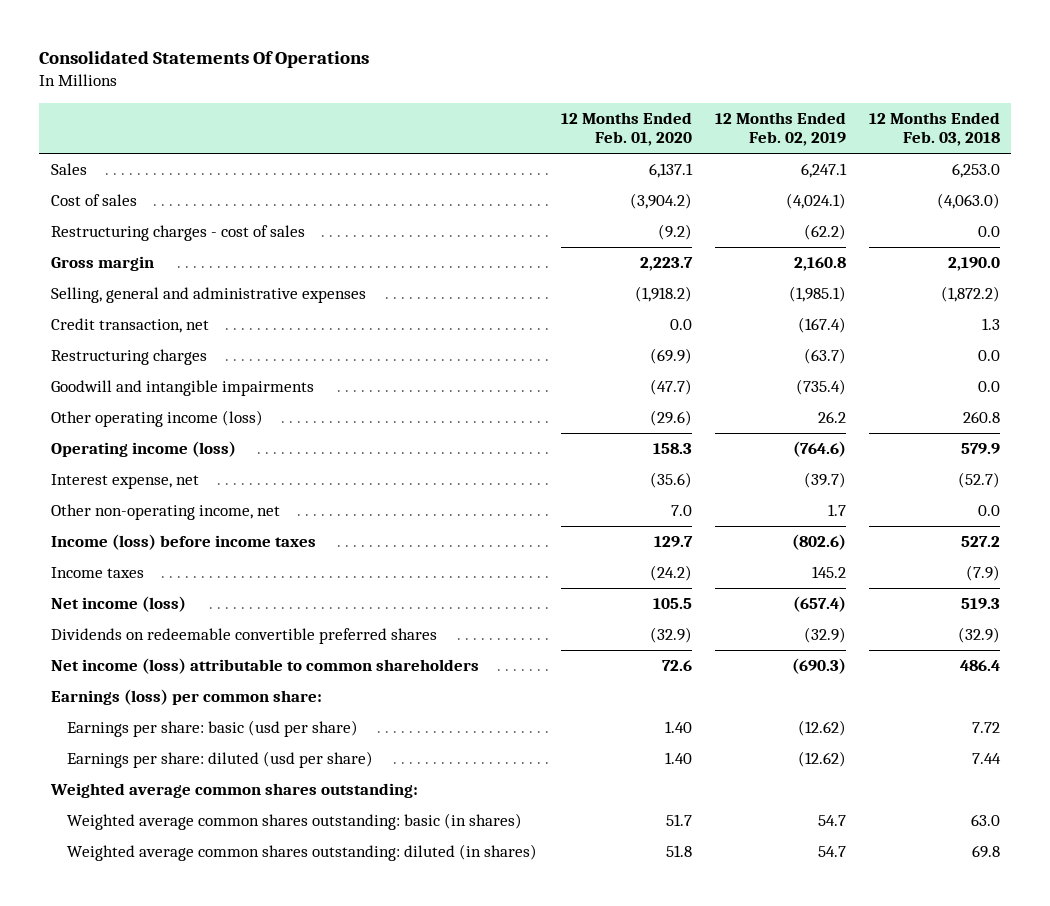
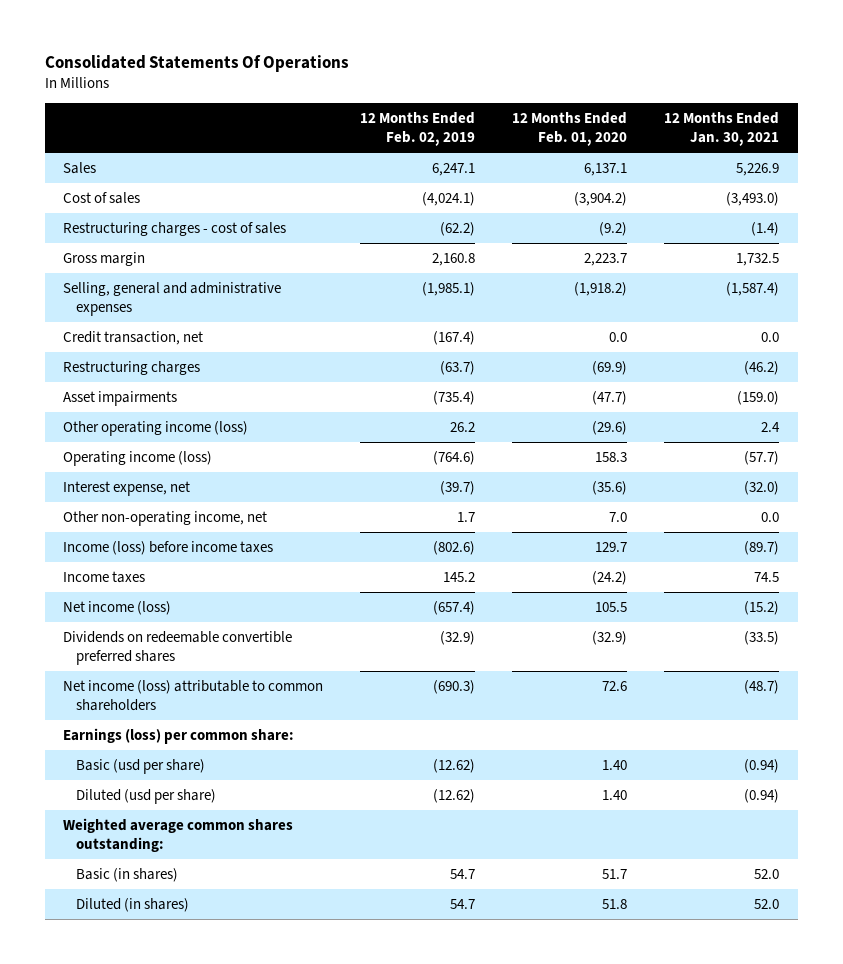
[868,111,1000,147] 12 Months Ended Feb. 03, 2018 -> none
none -> [664,111,780,147] 12 Months Ended Jan. 30, 2021
[50,380,314,397] Goodwill and intangible impairments -> [63,390,178,406] Asset impairments
[67,720,359,738] Earnings per share: basic (usd per share) -> [75,758,205,774] Basic (usd per share)
[67,751,374,769] Earnings per share: diluted (usd per share) -> [75,788,216,804] Diluted (usd per share)
[67,813,523,831] Weighted average common shares outstanding: basic (in shares) -> [75,867,178,882] Basic (in shares)
[67,844,538,862] Weighted average common shares outstanding: diluted (in shares) -> [75,897,189,912] Diluted (in shares)

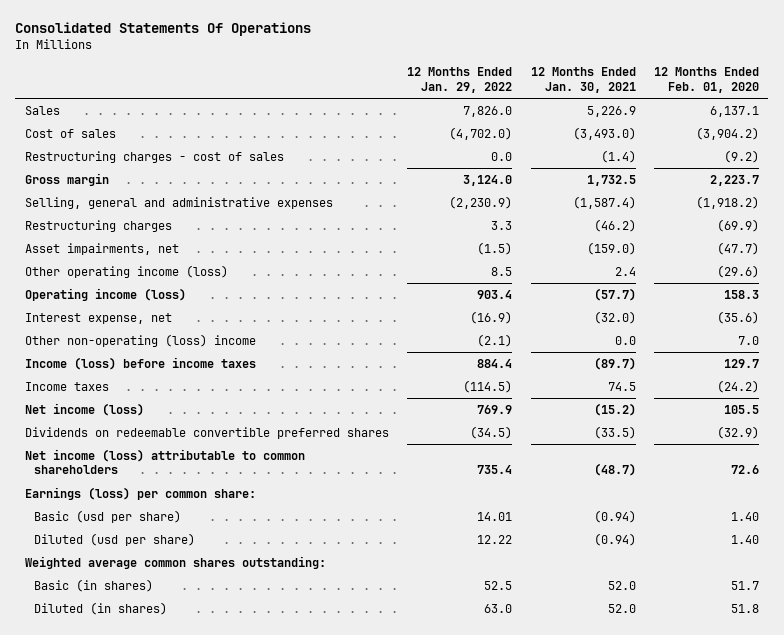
[360,111,476,147] 12 Months Ended Feb. 02, 2019 -> none
none -> [407,67,513,93] 12 Months Ended Jan. 29, 2022
[63,330,204,345] Credit transaction, net -> none
[63,390,178,406] Asset impairments -> [24,242,179,255] Asset impairments, net
[63,510,268,526] Other non-operating income, net -> [24,333,256,347] Other non-operating (loss) income

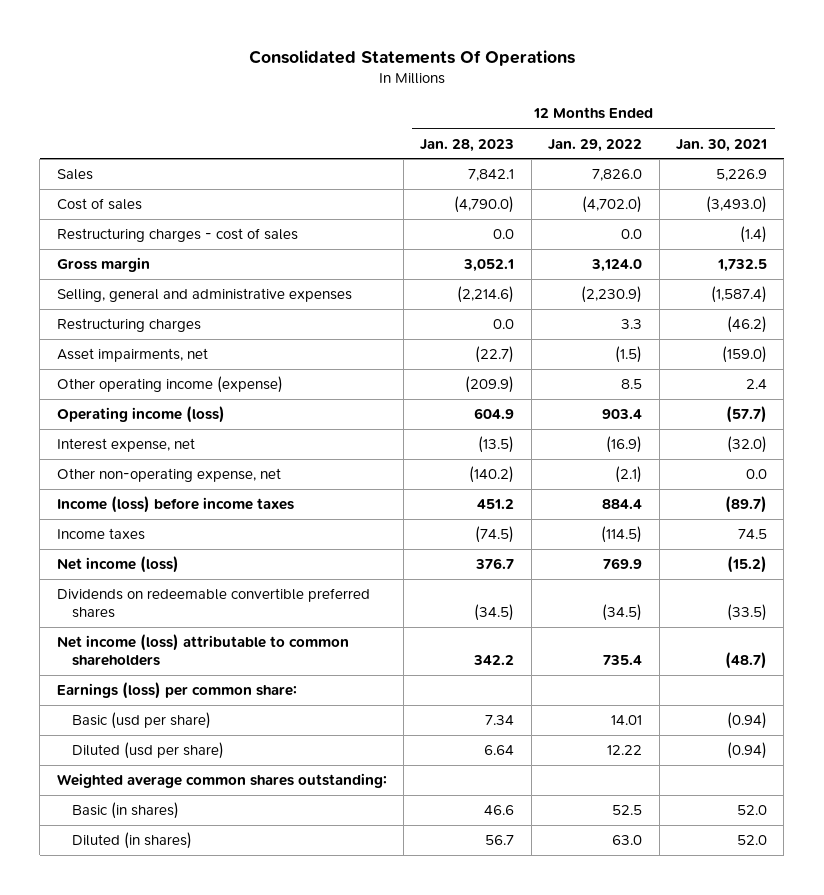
[654,67,760,93] 12 Months Ended Feb. 01, 2020 -> none
none -> [420,138,515,152] Jan. 28, 2023
[24,264,228,278] Other operating income (loss) -> [56,376,283,394] Other operating income (expense)
[24,333,256,347] Other non-operating (loss) income -> none
none -> [56,468,281,483] Other non-operating expense, net

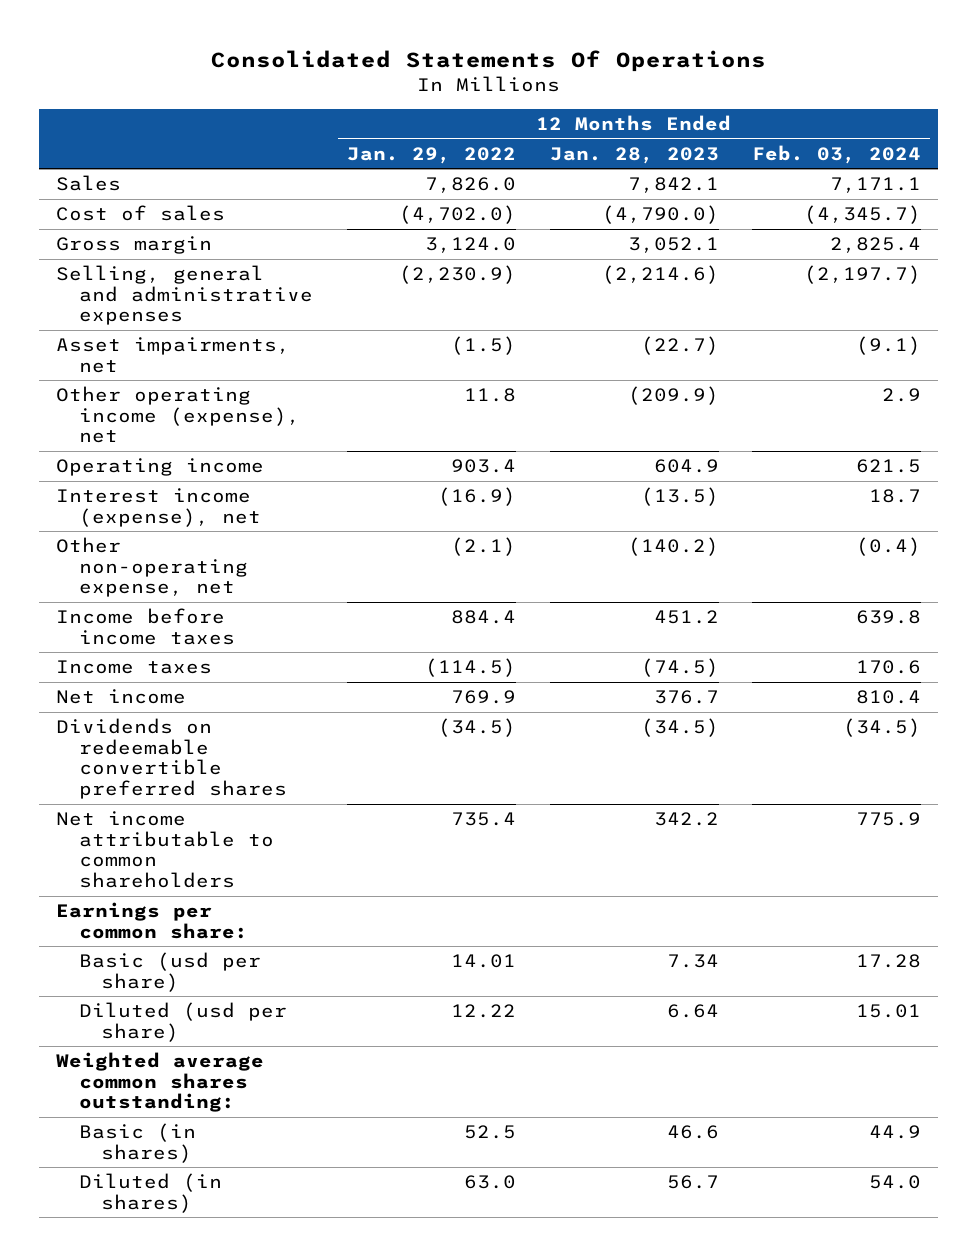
[675,138,767,152] Jan. 30, 2021 -> none
none -> [752,144,922,164] Feb. 03, 2024
[56,228,298,243] Restructuring charges - cost of sales -> none
[56,318,201,333] Restructuring charges -> none
[56,376,283,394] Other operating income (expense) -> [56,386,300,444] Other operating income (expense), net
[621,379,643,390] 8.5 -> [463,388,516,403] 11.8
[56,406,225,424] Operating income (loss) -> [56,458,265,477] Operating income
[56,438,195,453] Interest expense, net -> [56,488,261,527] Interest income (expense), net
[56,496,294,514] Income (loss) before income taxes -> [56,608,235,645] Income before income taxes
[56,556,179,574] Net income (loss) -> [56,689,187,705] Net income
[56,634,349,667] Net income (loss) attributable to common shareholders -> [56,811,274,889] Net income attributable to common shareholders
[56,682,297,700] Earnings (loss) per common share: -> [56,902,248,939] Earnings per common share:

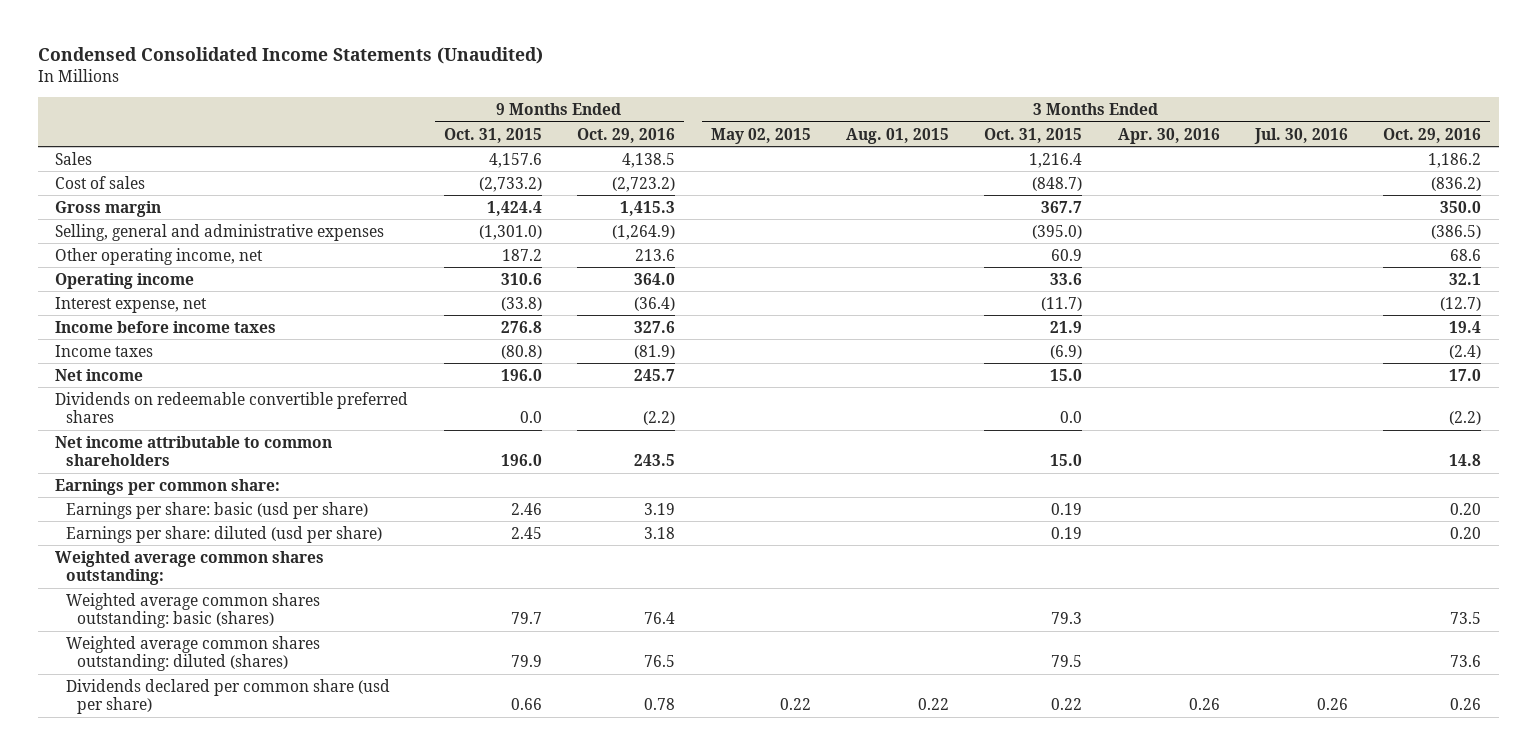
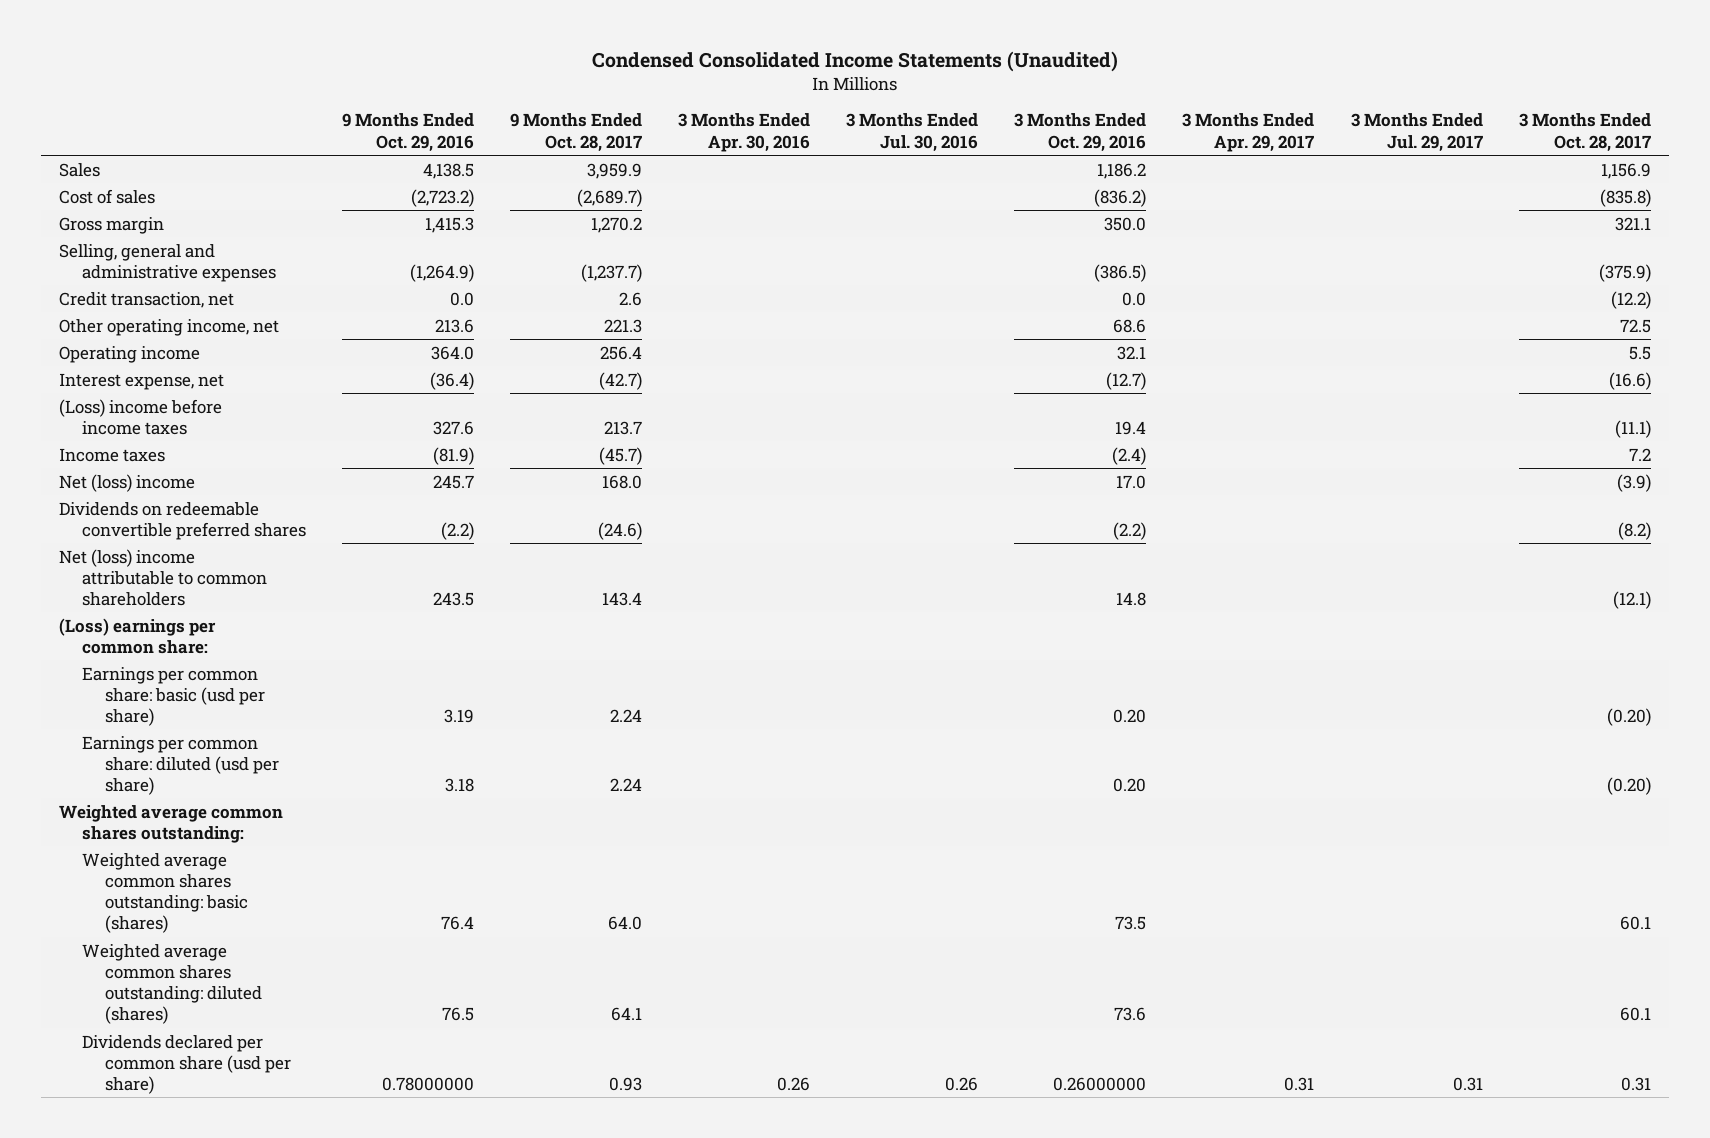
[443,127,542,143] Oct. 31, 2015 -> none
[710,127,811,144] May 02, 2015 -> none
[845,127,949,144] Aug. 01, 2015 -> none
[984,127,1083,143] Oct. 31, 2015 -> none
none -> [510,113,643,152] 9 Months Ended Oct. 28, 2017
none -> [1182,113,1315,152] 3 Months Ended Apr. 29, 2017
none -> [1350,113,1483,152] 3 Months Ended Jul. 29, 2017
none -> [1518,113,1651,152] 3 Months Ended Oct. 28, 2017
none -> [59,291,235,308] Credit transaction, net
[55,320,277,333] Income before income taxes -> [59,398,223,435] (Loss) income before income taxes
[55,368,144,381] Net income -> [59,473,196,492] Net (loss) income
[55,435,333,467] Net income attributable to common shareholders -> [59,548,267,607] Net (loss) income attributable to common shareholders
[55,478,281,495] Earnings per common share: -> [59,617,217,654] (Loss) earnings per common share:
[66,501,369,519] Earnings per share: basic (usd per share) -> [81,666,265,727] Earnings per common share: basic (usd per share)
[66,525,383,543] Earnings per share: diluted (usd per share) -> [81,735,279,796] Earnings per common share: diluted (usd per share)
[644,698,676,711] 0.78 -> [382,1077,475,1092] 0.78000000
[1450,698,1482,711] 0.26 -> [1053,1077,1147,1092] 0.26000000

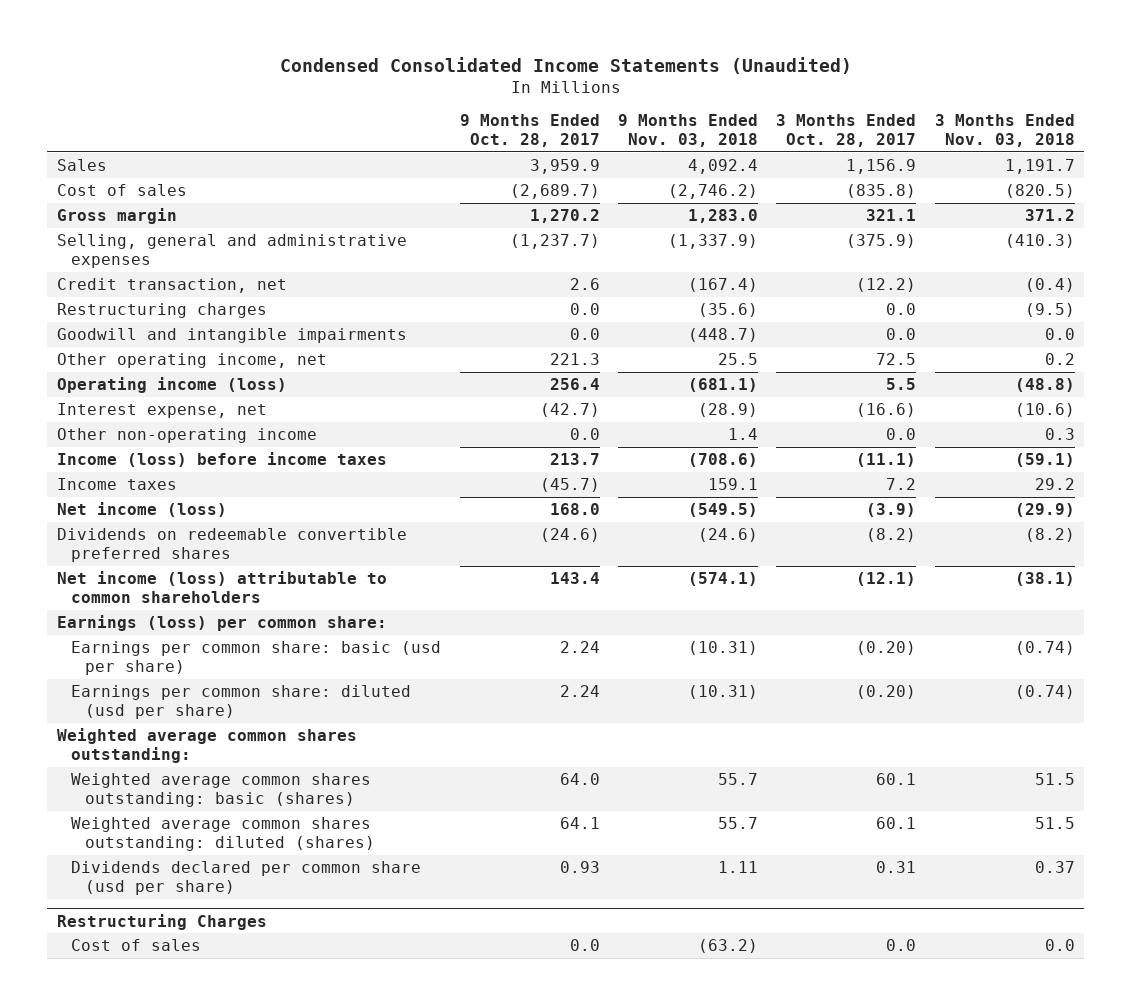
[342,113,475,152] 9 Months Ended Oct. 29, 2016 -> none
[678,113,811,152] 3 Months Ended Apr. 30, 2016 -> none
[846,113,979,152] 3 Months Ended Jul. 30, 2016 -> none
[1014,113,1147,152] 3 Months Ended Oct. 29, 2016 -> none
[1182,113,1315,152] 3 Months Ended Apr. 29, 2017 -> none
[1350,113,1483,152] 3 Months Ended Jul. 29, 2017 -> none
none -> [617,114,758,148] 9 Months Ended Nov. 03, 2018
none -> [934,114,1075,148] 3 Months Ended Nov. 03, 2018
none -> [56,302,267,318] Restructuring charges
none -> [56,327,407,343] Goodwill and intangible impairments
[59,345,201,363] Operating income -> [56,376,287,393] Operating income (loss)
none -> [56,427,317,443] Other non-operating income
[59,398,223,435] (Loss) income before income taxes -> [56,451,387,467] Income (loss) before income taxes
[59,473,196,492] Net (loss) income -> [56,501,227,517] Net income (loss)
[59,548,267,607] Net (loss) income attributable to common shareholders -> [56,570,387,604] Net income (loss) attributable to common shareholders
[59,617,217,654] (Loss) earnings per common share: -> [56,614,387,631] Earnings (loss) per common share:
none -> [56,913,267,930] Restructuring Charges
none -> [71,938,202,951] Cost of sales

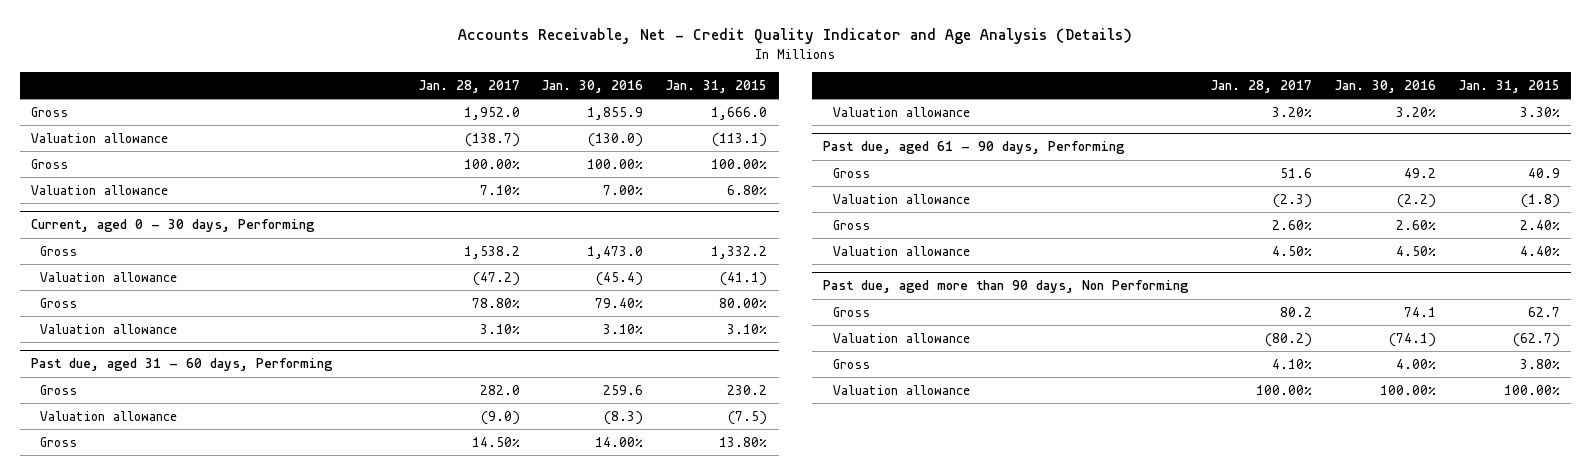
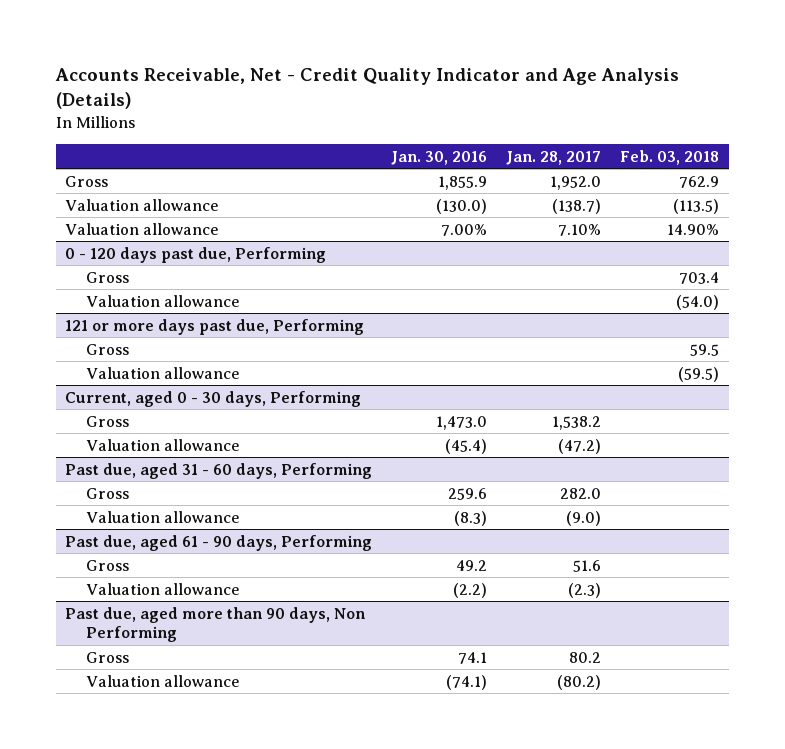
[666,79,768,93] Jan. 31, 2015 -> none
none -> [620,149,720,165] Feb. 03, 2018
[31,158,69,169] Gross -> none
none -> [65,246,327,263] 0 - 120 days past due, Performing
none -> [85,271,129,283] Gross
none -> [85,294,240,307] Valuation allowance
none -> [65,318,365,335] 121 or more days past due, Performing
none -> [85,343,129,355] Gross
none -> [85,366,240,379] Valuation allowance
[40,297,78,308] Gross -> none
[40,323,178,334] Valuation allowance -> none
[40,436,78,447] Gross -> none
[832,106,970,117] Valuation allowance -> none
[832,219,870,230] Gross -> none
[832,245,970,256] Valuation allowance -> none
[832,358,870,369] Gross -> none
[832,384,970,395] Valuation allowance -> none

